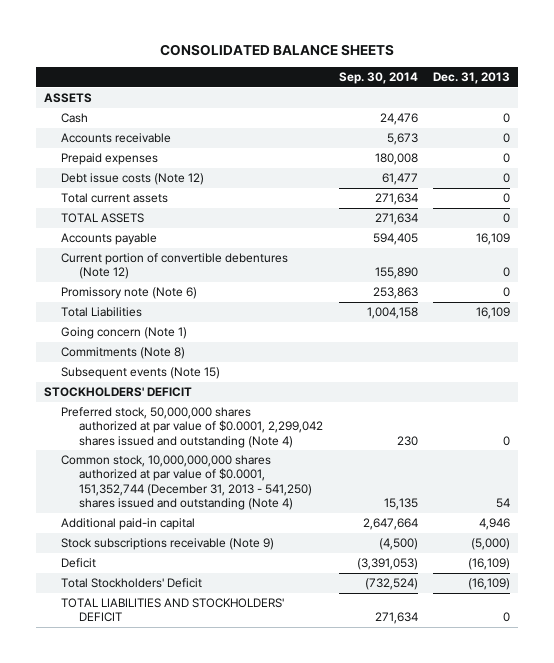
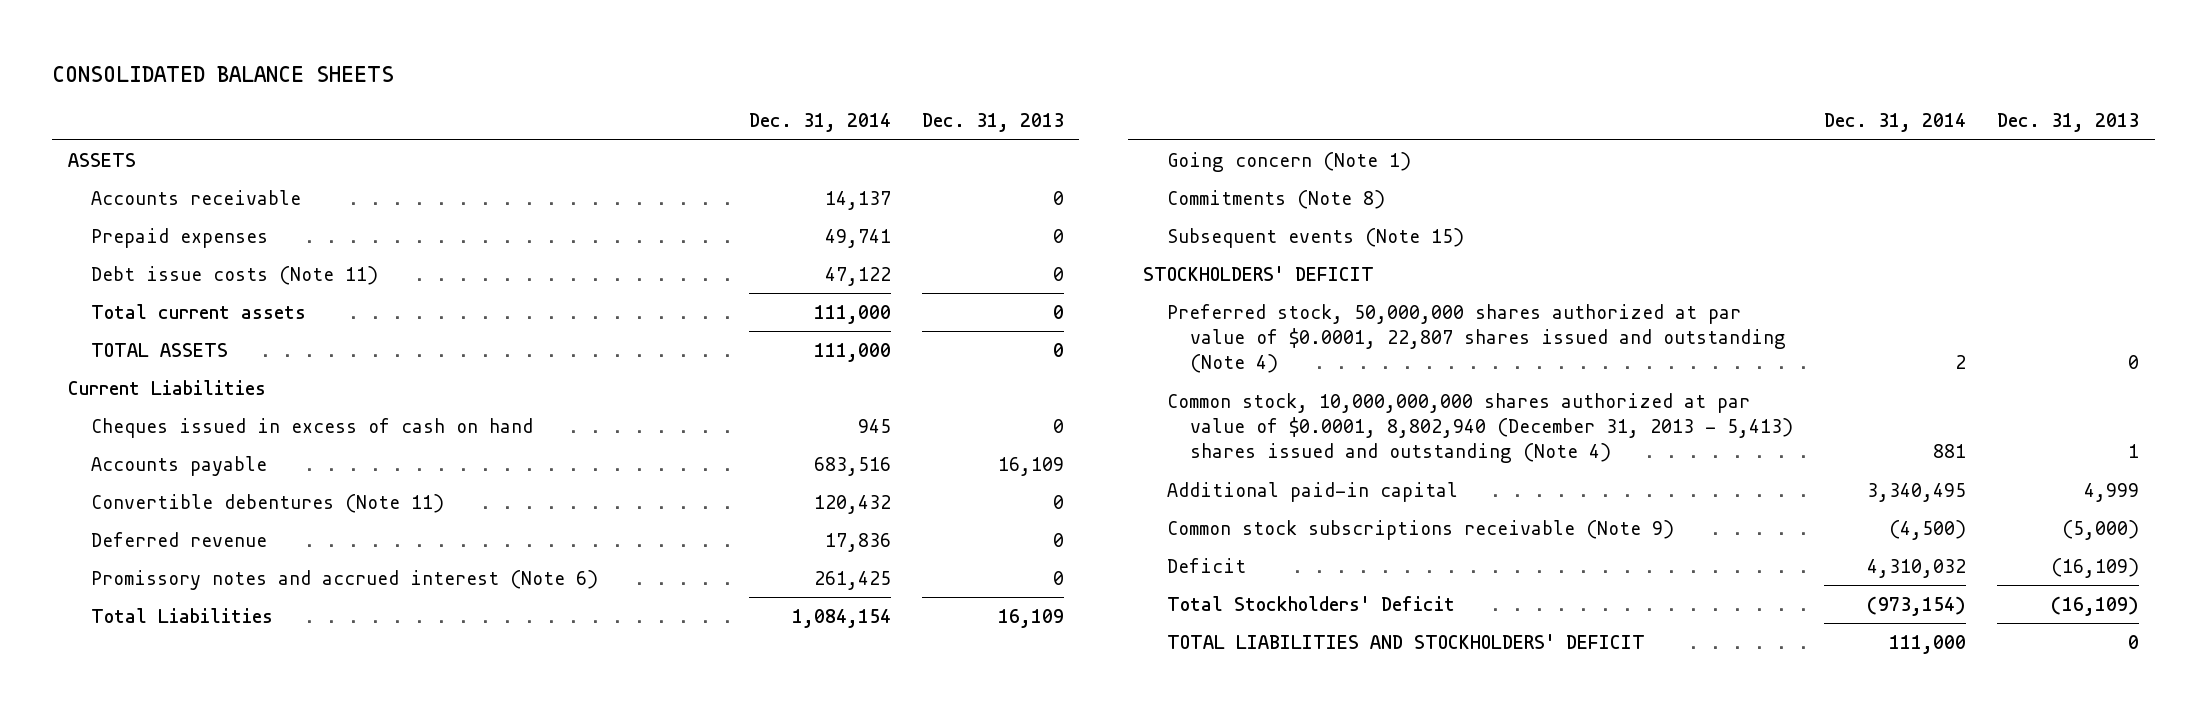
[338,72,418,85] Sep. 30, 2014 -> none
none -> [748,113,891,133] Dec. 31, 2014
[61,113,89,124] Cash -> none
[61,173,205,186] Debt issue costs (Note 12) -> [91,265,379,285] Debt issue costs (Note 11)
none -> [67,379,266,395] Current Liabilities
none -> [91,417,534,438] Cheques issued in excess of cash on hand
[61,253,289,280] Current portion of convertible debentures (Note 12) -> [91,493,445,513] Convertible debentures (Note 11)
none -> [91,531,268,547] Deferred revenue
[61,287,198,300] Promissory note (Note 6) -> [91,569,599,590] Promissory notes and accrued interest (Note 6)
[61,407,324,448] Preferred stock, 50,000,000 shares authorized at par value of $0.0001, 2,299,042 shares issued and outstanding (Note 4) -> [1166,303,1787,374] Preferred stock, 50,000,000 shares authorized at par value of $0.0001, 22,807 shares issued and outstanding (Note 4)
[61,455,313,511] Common stock, 10,000,000,000 shares authorized at par value of $0.0001, 151,352,744 (December 31, 2013 - 541,250) shares issued and outstanding (Note 4) -> [1166,392,1794,464] Common stock, 10,000,000,000 shares authorized at par value of $0.0001, 8,802,940 (December 31, 2013 - 5,413) shares issued and outstanding (Note 4)
[496,498,511,509] 54 -> [2128,444,2140,459] 1
[479,518,511,531] 4,946 -> [2084,482,2140,502] 4,999
[61,538,275,551] Stock subscriptions receivable (Note 9) -> [1166,519,1674,540] Common stock subscriptions receivable (Note 9)

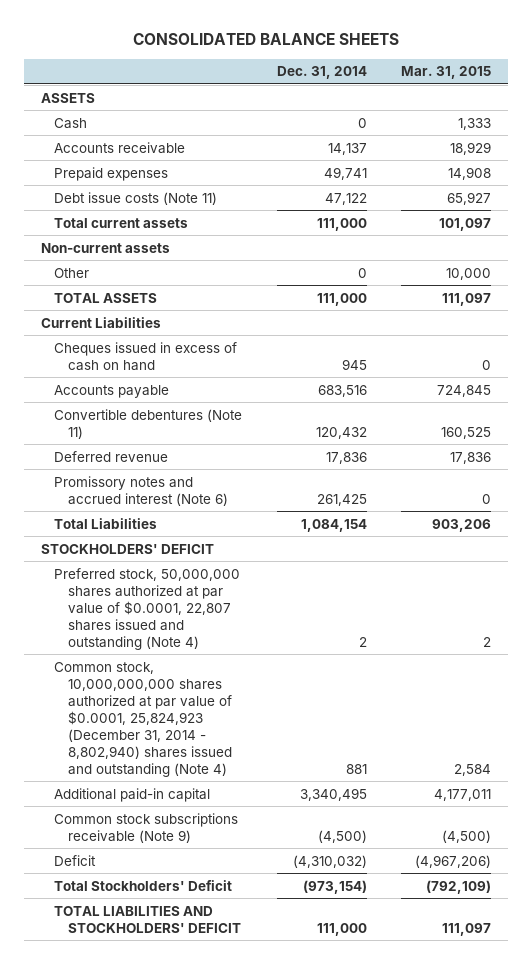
[921,113,1064,133] Dec. 31, 2013 -> none
none -> [400,66,491,80] Mar. 31, 2015
none -> [54,117,88,129] Cash
none -> [41,242,171,253] Non-current assets
none -> [54,267,90,278] Other
[1166,151,1411,172] Going concern (Note 1) -> none
[1166,189,1385,209] Commitments (Note 8) -> none
[1166,227,1464,248] Subsequent events (Note 15) -> none
[1166,392,1794,464] Common stock, 10,000,000,000 shares authorized at par value of $0.0001, 8,802,940 (December 31, 2013 - 5,413) shares issued and outstanding (Note 4) -> [54,661,232,777] Common stock, 10,000,000,000 shares authorized at par value of $0.0001, 25,824,923 (December 31, 2014 - 8,802,940) shares issued and outstanding (Note 4)
[1867,558,1967,578] 4,310,032 -> [292,854,367,868] (4,310,032)

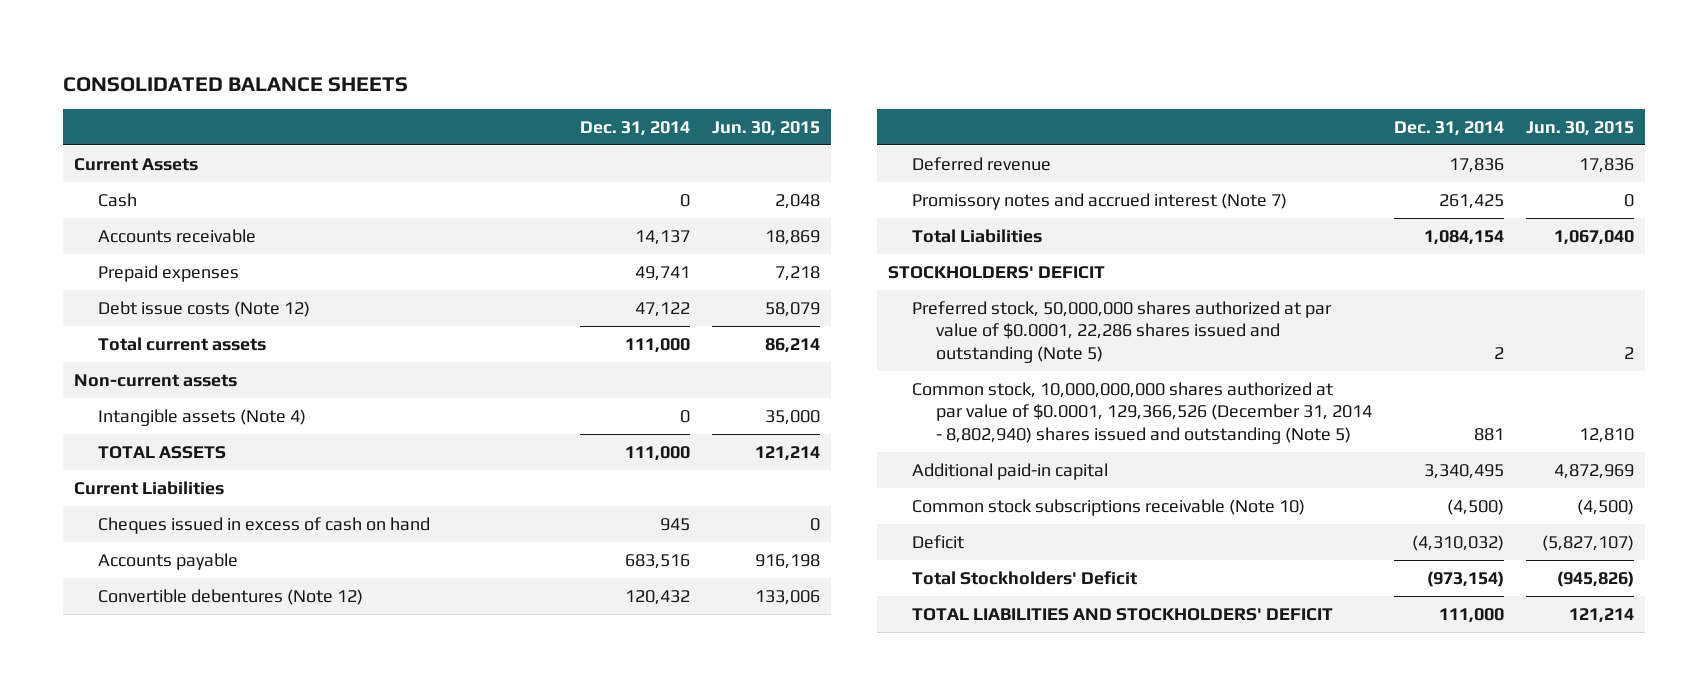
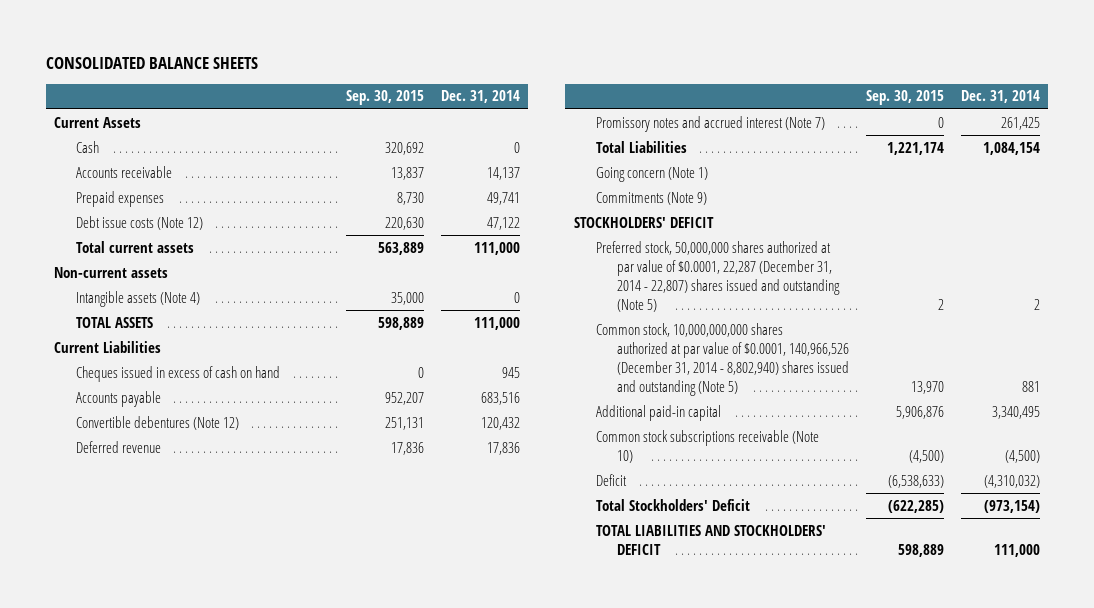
[712,120,821,136] Jun. 30, 2015 -> none
none -> [346,90,425,106] Sep. 30, 2015
none -> [595,166,708,182] Going concern (Note 1)
none -> [595,191,707,205] Commitments (Note 9)
[911,300,1332,364] Preferred stock, 50,000,000 shares authorized at par value of $0.0001, 22,286 shares issued and outstanding (Note 5) -> [595,240,841,312] Preferred stock, 50,000,000 shares authorized at par value of $0.0001, 22,287 (December 31, 2014 - 22,807) shares issued and outstanding (Note 5)
[911,381,1373,445] Common stock, 10,000,000,000 shares authorized at par value of $0.0001, 129,366,526 (December 31, 2014 - 8,802,940) shares issued and outstanding (Note 5) -> [595,322,850,396] Common stock, 10,000,000,000 shares authorized at par value of $0.0001, 140,966,526 (December 31, 2014 - 8,802,940) shares issued and outstanding (Note 5)

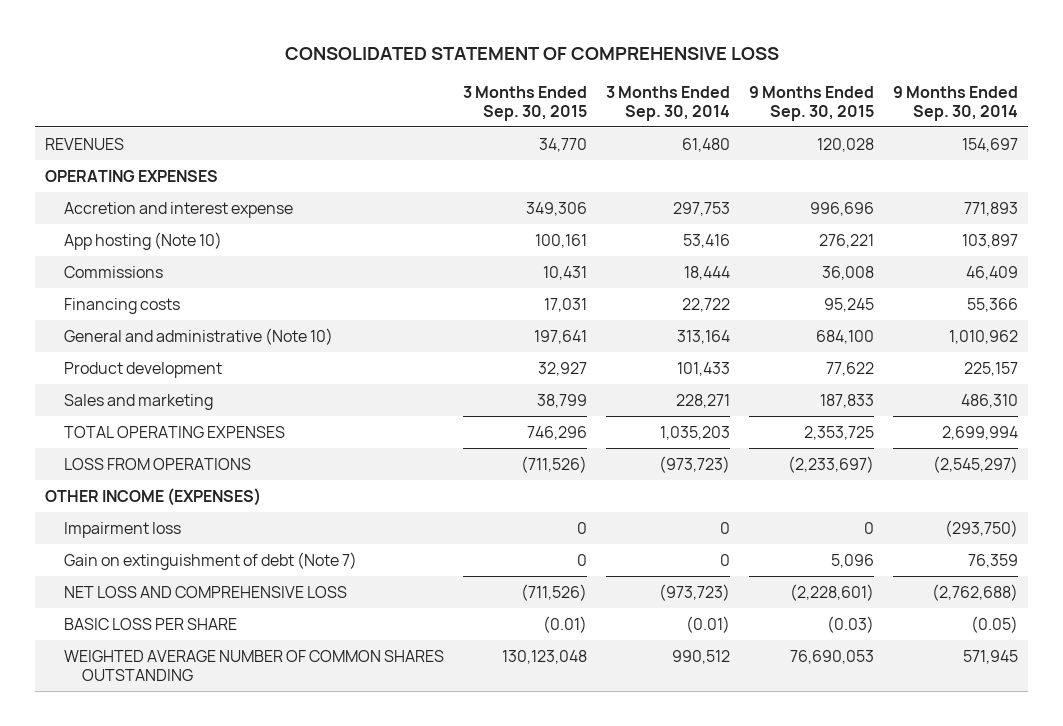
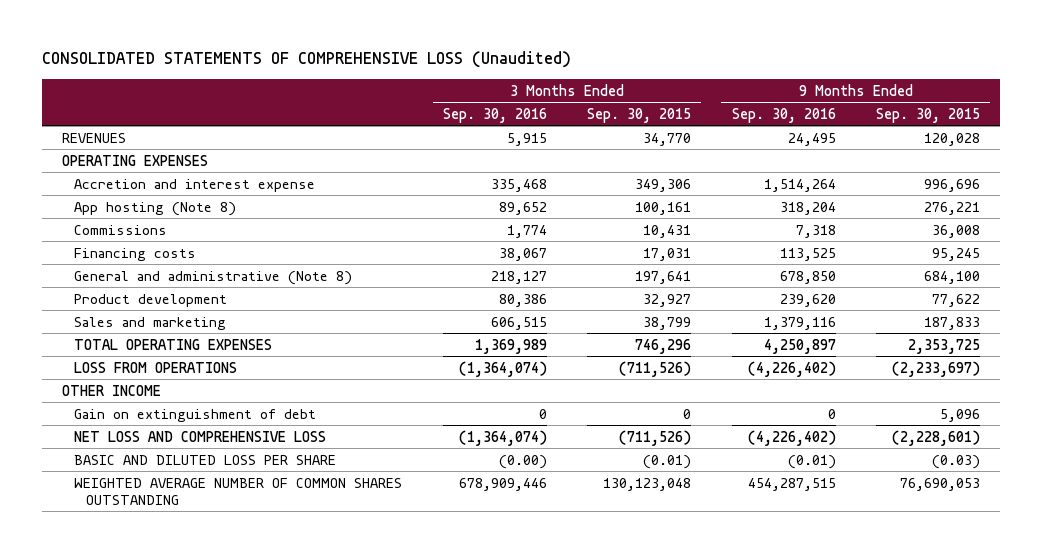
[284,47,779,61] CONSOLIDATED STATEMENT OF COMPREHENSIVE LOSS -> [41,51,571,69] CONSOLIDATED STATEMENTS OF COMPREHENSIVE LOSS (Unaudited)
[605,85,730,121] 3 Months Ended Sep. 30, 2014 -> none
[893,85,1019,121] 9 Months Ended Sep. 30, 2014 -> none
none -> [442,107,547,123] Sep. 30, 2016
none -> [731,107,836,123] Sep. 30, 2016
[63,231,222,250] App hosting (Note 10) -> [74,201,237,216] App hosting (Note 8)
[63,327,333,345] General and administrative (Note 10) -> [74,270,353,285] General and administrative (Note 8)
[63,521,181,538] Impairment loss -> none
[44,487,261,506] OTHER INCOME (EXPENSES) -> [62,384,162,396] OTHER INCOME
[63,551,357,570] Gain on extinguishment of debt (Note 7) -> [74,408,317,422] Gain on extinguishment of debt
[63,617,237,630] BASIC LOSS PER SHARE -> [74,454,337,465] BASIC AND DILUTED LOSS PER SHARE

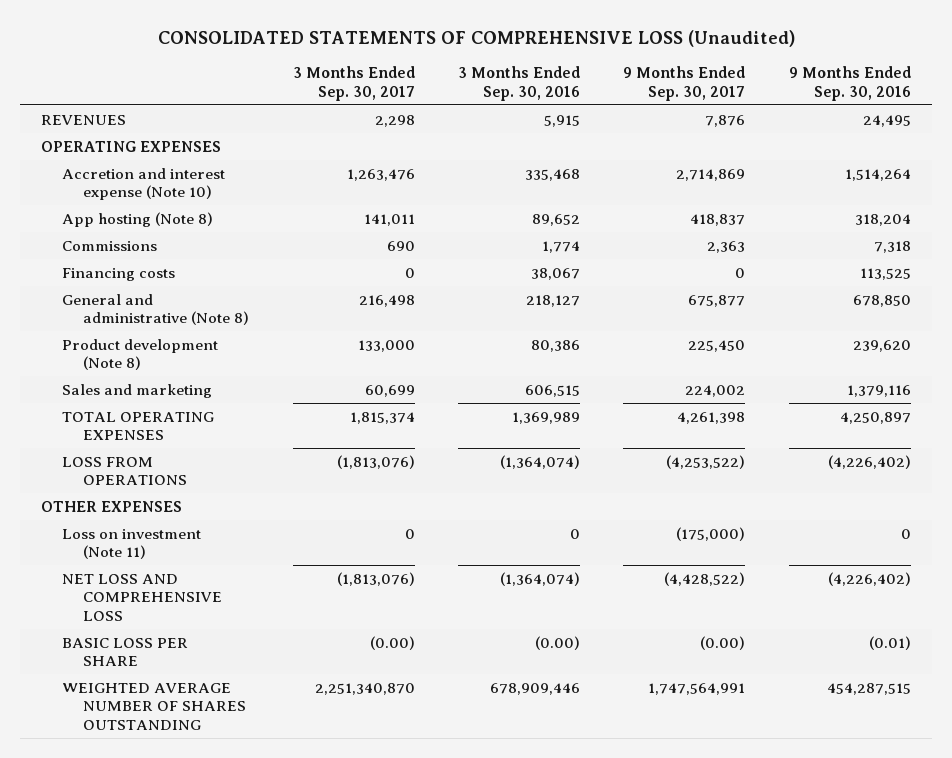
[587,107,692,123] Sep. 30, 2015 -> none
[876,107,981,123] Sep. 30, 2015 -> none
none -> [292,66,415,101] 3 Months Ended Sep. 30, 2017
none -> [623,66,746,101] 9 Months Ended Sep. 30, 2017
[74,178,316,192] Accretion and interest expense -> [62,167,226,201] Accretion and interest expense (Note 10)
[74,293,228,307] Product development -> [62,338,219,371] Product development (Note 8)
[74,408,317,422] Gain on extinguishment of debt -> none
[62,384,162,396] OTHER INCOME -> [41,500,183,512] OTHER EXPENSES
none -> [62,528,202,560] Loss on investment (Note 11)
[74,454,337,465] BASIC AND DILUTED LOSS PER SHARE -> [62,637,189,667] BASIC LOSS PER SHARE
[74,477,403,505] WEIGHTED AVERAGE NUMBER OF COMMON SHARES OUTSTANDING -> [62,682,247,730] WEIGHTED AVERAGE NUMBER OF SHARES OUTSTANDING

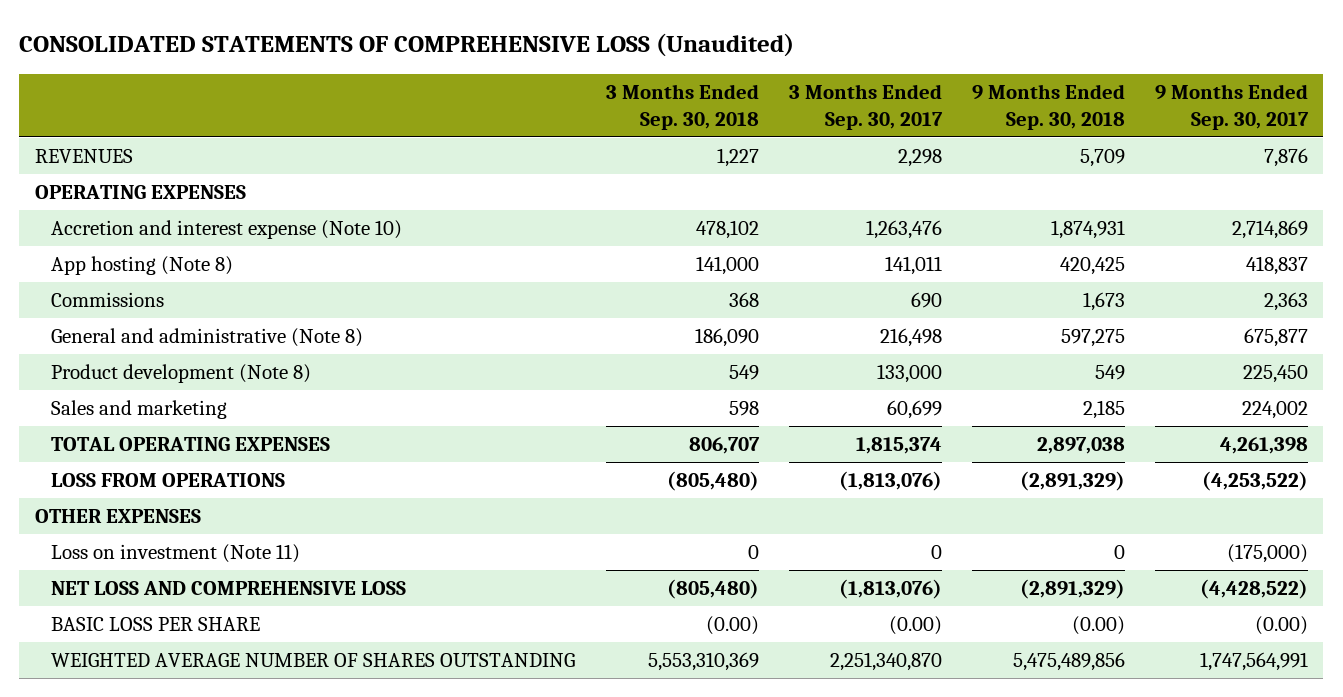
[457,66,580,101] 3 Months Ended Sep. 30, 2016 -> none
[788,66,911,101] 9 Months Ended Sep. 30, 2016 -> none
none -> [605,83,759,130] 3 Months Ended Sep. 30, 2018
none -> [971,83,1125,130] 9 Months Ended Sep. 30, 2018
[62,267,176,281] Financing costs -> none

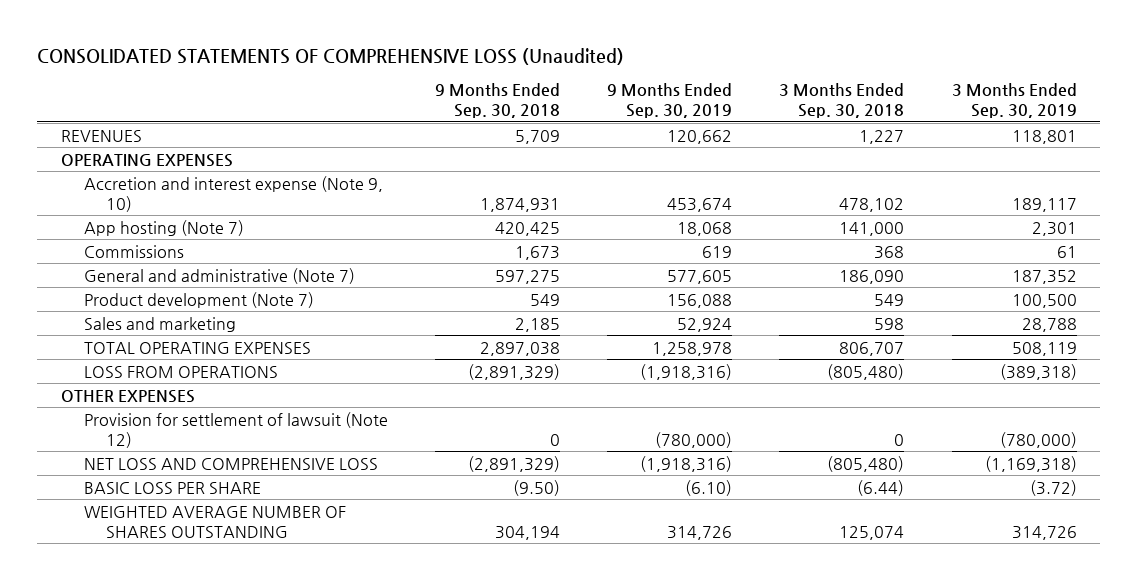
[788,83,943,130] 3 Months Ended Sep. 30, 2017 -> none
[1155,83,1310,130] 9 Months Ended Sep. 30, 2017 -> none
none -> [607,83,733,119] 9 Months Ended Sep. 30, 2019
none -> [951,83,1077,119] 3 Months Ended Sep. 30, 2019
[51,220,403,240] Accretion and interest expense (Note 10) -> [83,175,383,212] Accretion and interest expense (Note 9, 10)
[51,256,234,276] App hosting (Note 8) -> [83,219,244,236] App hosting (Note 7)
[51,328,364,348] General and administrative (Note 8) -> [83,267,355,284] General and administrative (Note 7)
[51,364,312,384] Product development (Note 8) -> [83,291,314,308] Product development (Note 7)
[51,544,301,564] Loss on investment (Note 11) -> none
none -> [83,411,388,448] Provision for settlement of lawsuit (Note 12)
[705,616,759,636] (0.00) -> [857,479,905,496] (6.44)
[1071,616,1125,636] (0.00) -> [512,479,560,496] (9.50)
[647,652,759,672] 5,553,310,369 -> [839,525,905,540] 125,074
[1012,652,1125,672] 5,475,489,856 -> [494,525,560,540] 304,194

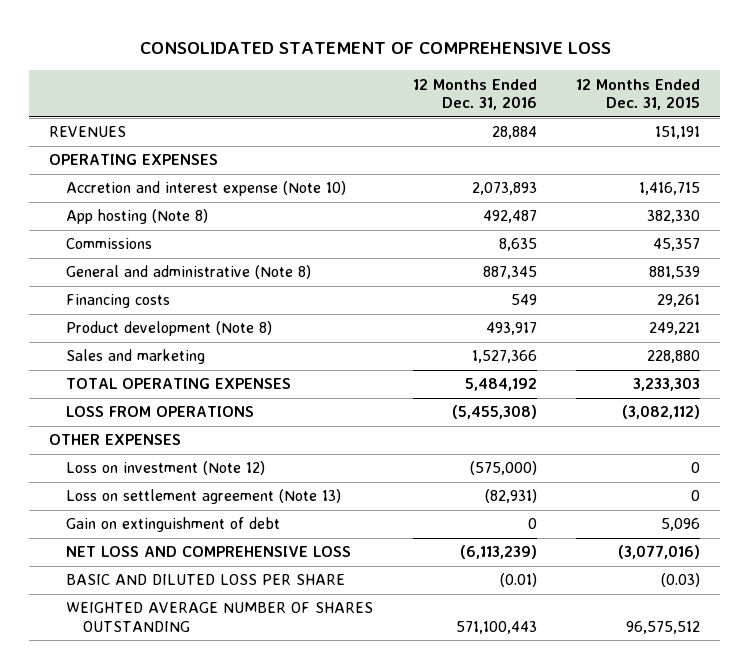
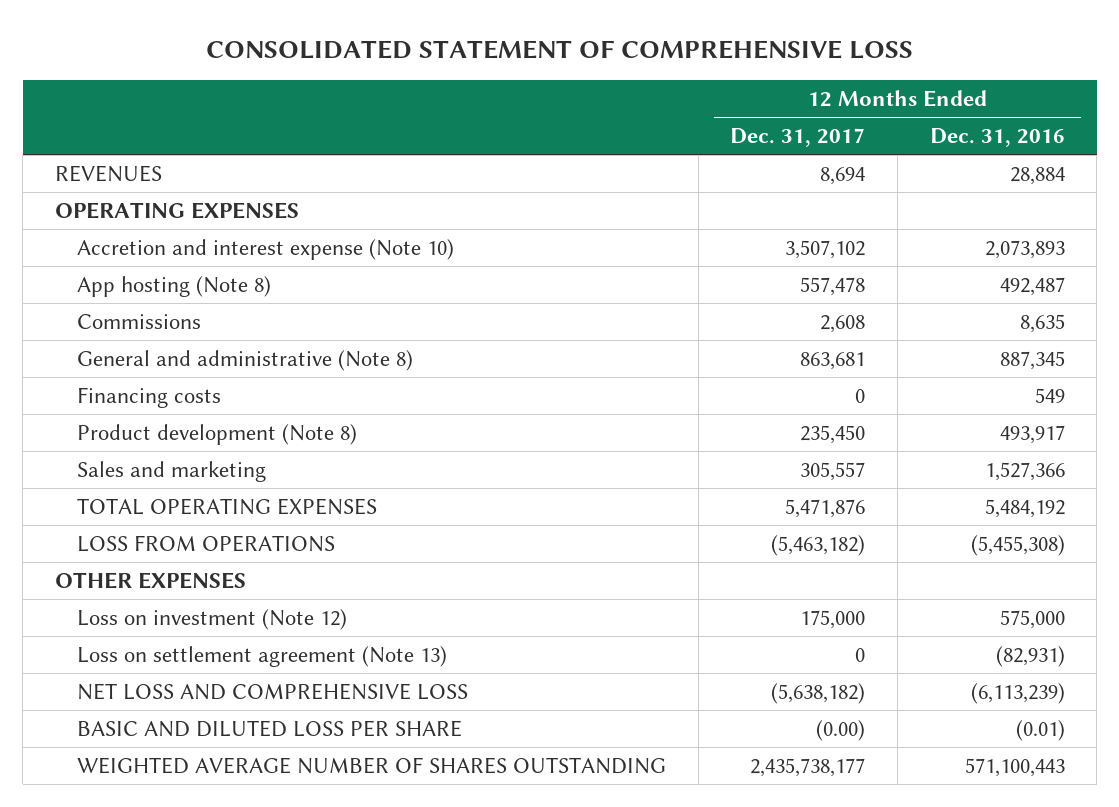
[576,78,701,111] 12 Months Ended Dec. 31, 2015 -> none
none -> [730,128,866,148] Dec. 31, 2017
[469,461,537,476] (575,000) -> [999,609,1065,629] 575,000
[66,517,281,533] Gain on extinguishment of debt -> none

